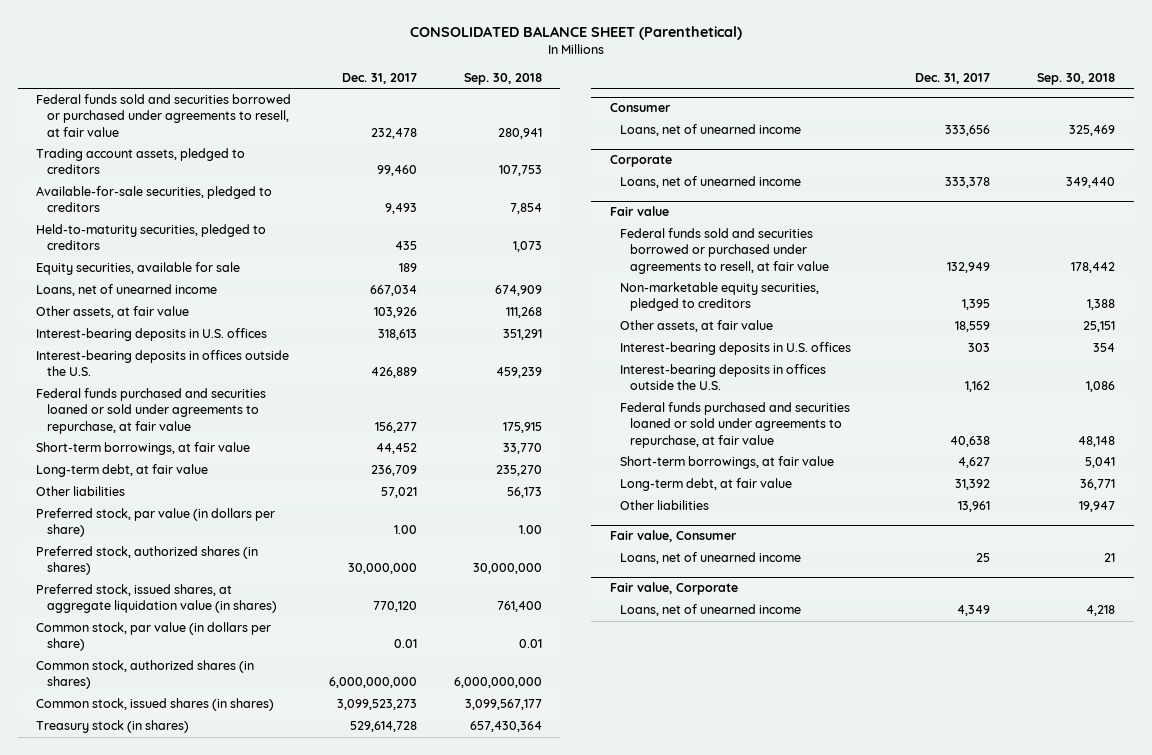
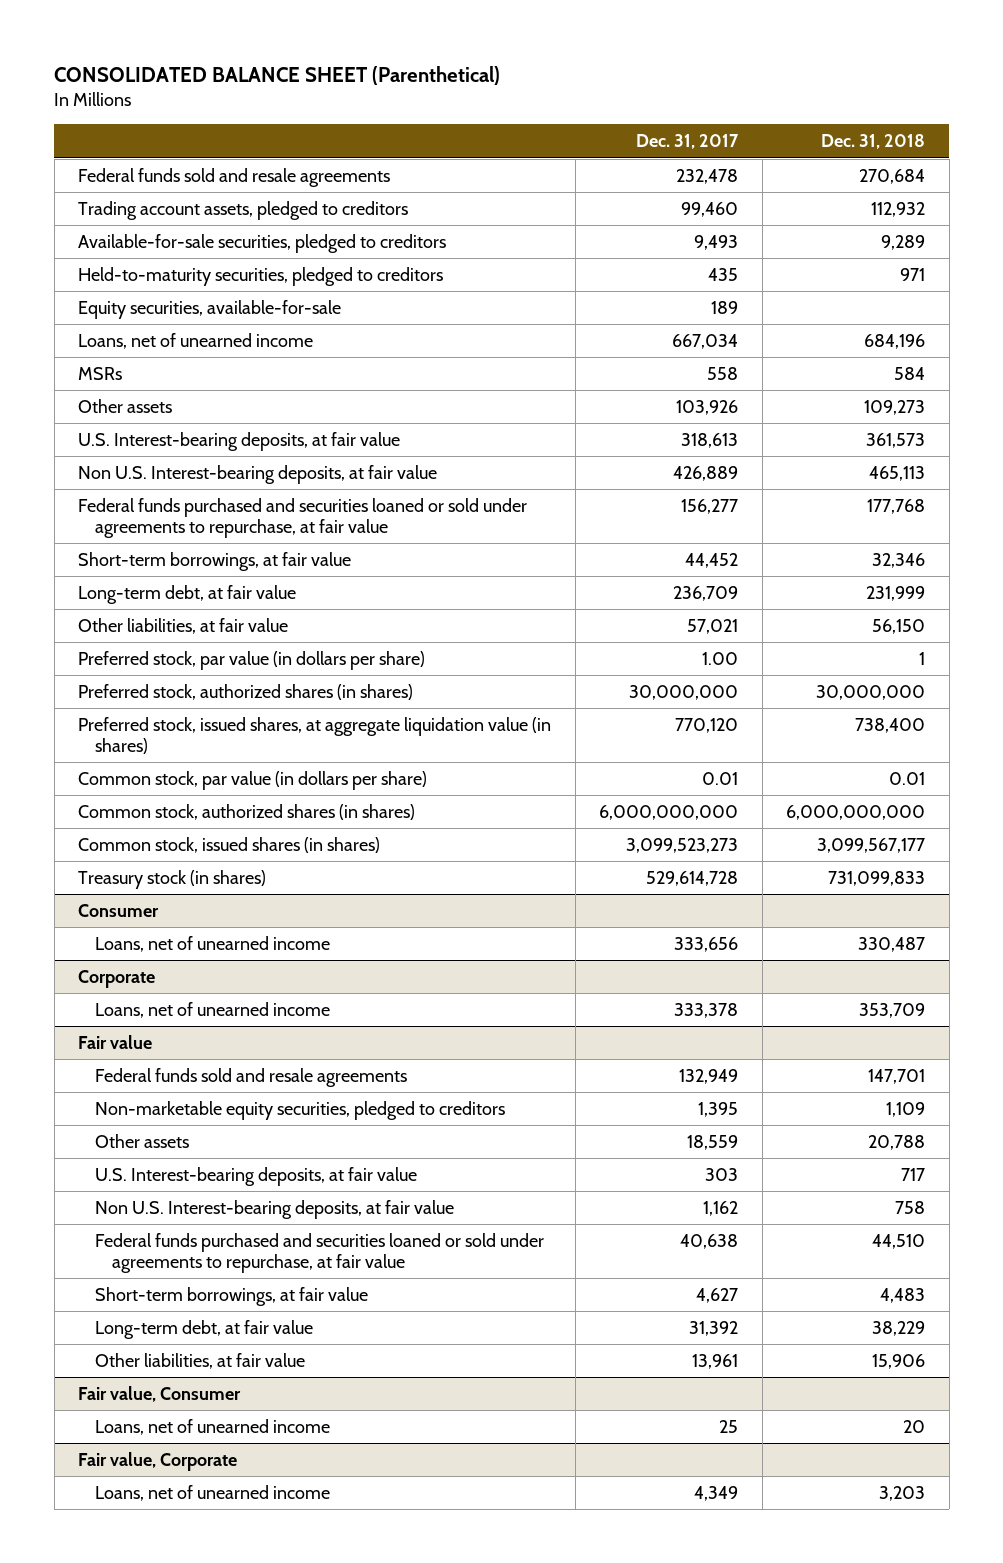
[463,72,542,85] Sep. 30, 2018 -> none
none -> [821,134,926,150] Dec. 31, 2018
[36,94,292,137] Federal funds sold and securities borrowed or purchased under agreements to resell, at fair value -> [78,167,391,187] Federal funds sold and resale agreements
[36,262,241,276] Equity securities, available for sale -> [78,299,342,319] Equity securities, available-for-sale
none -> [78,366,123,380] MSRs
[36,306,190,319] Other assets, at fair value -> [78,398,173,413] Other assets
[36,328,268,342] Interest-bearing deposits in U.S. offices -> [78,431,401,451] U.S. Interest-bearing deposits, at fair value
[36,350,290,377] Interest-bearing deposits in offices outside the U.S. -> [78,464,438,484] Non U.S. Interest-bearing deposits, at fair value
[36,486,126,497] Other liabilities -> [78,617,289,634] Other liabilities, at fair value
[619,228,829,274] Federal funds sold and securities borrowed or purchased under agreements to resell, at fair value -> [94,1067,407,1087] Federal funds sold and resale agreements
[619,320,773,333] Other assets, at fair value -> [94,1133,189,1148] Other assets
[619,342,851,356] Interest-bearing deposits in U.S. offices -> [94,1166,417,1186] U.S. Interest-bearing deposits, at fair value
[619,364,826,391] Interest-bearing deposits in offices outside the U.S. -> [94,1199,454,1219] Non U.S. Interest-bearing deposits, at fair value
[619,500,709,511] Other liabilities -> [94,1352,305,1369] Other liabilities, at fair value

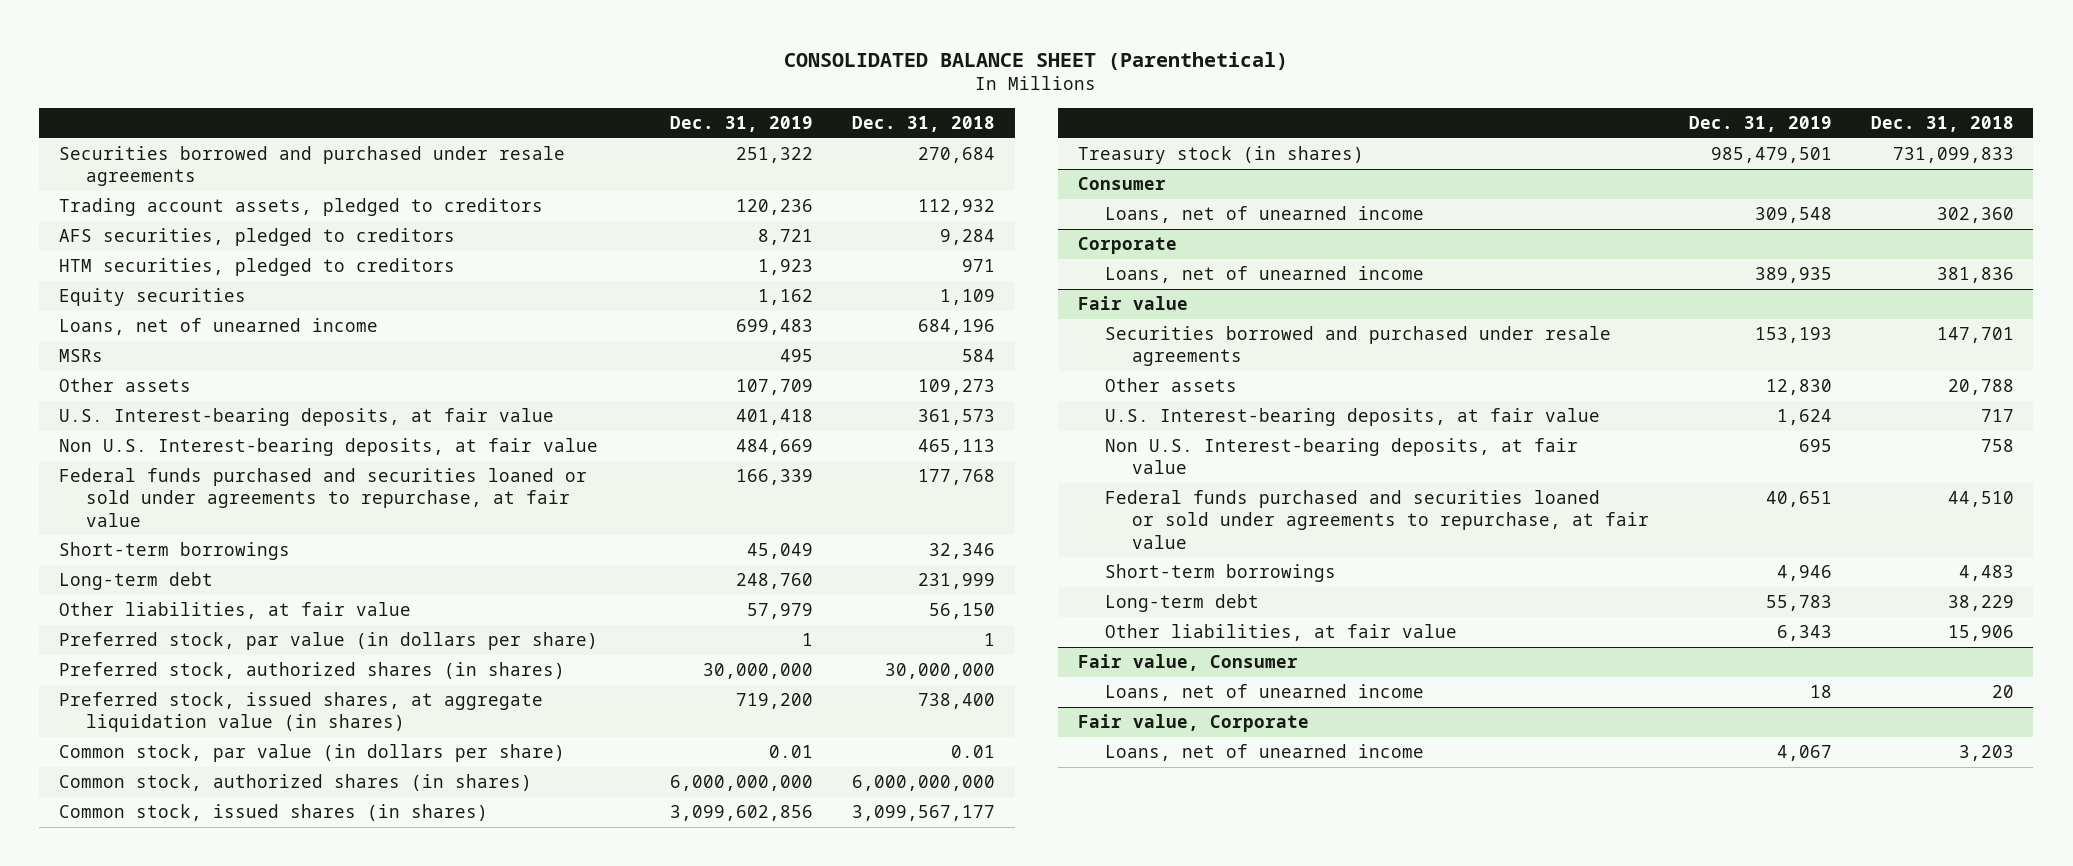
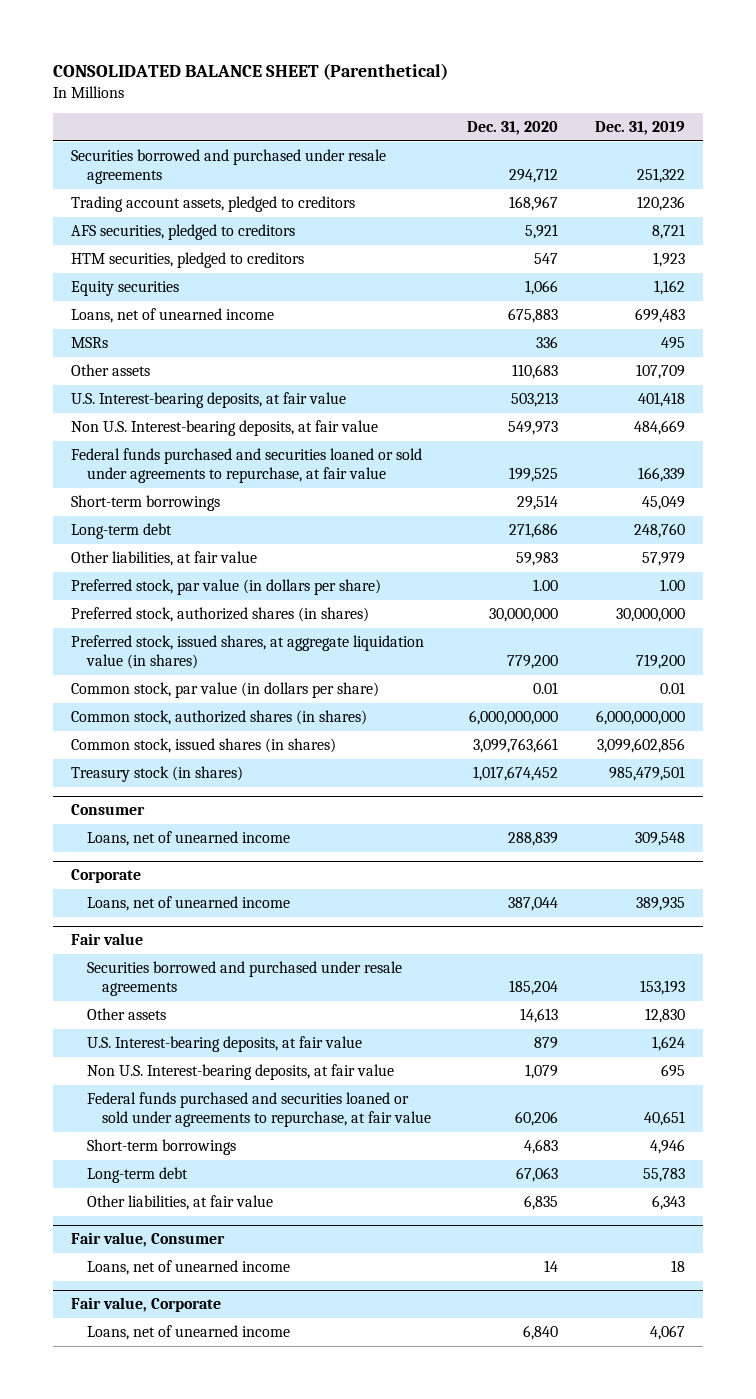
[851,115,995,132] Dec. 31, 2018 -> none
none -> [467,120,559,135] Dec. 31, 2020
[801,633,813,647] 1 -> [660,579,686,592] 1.00

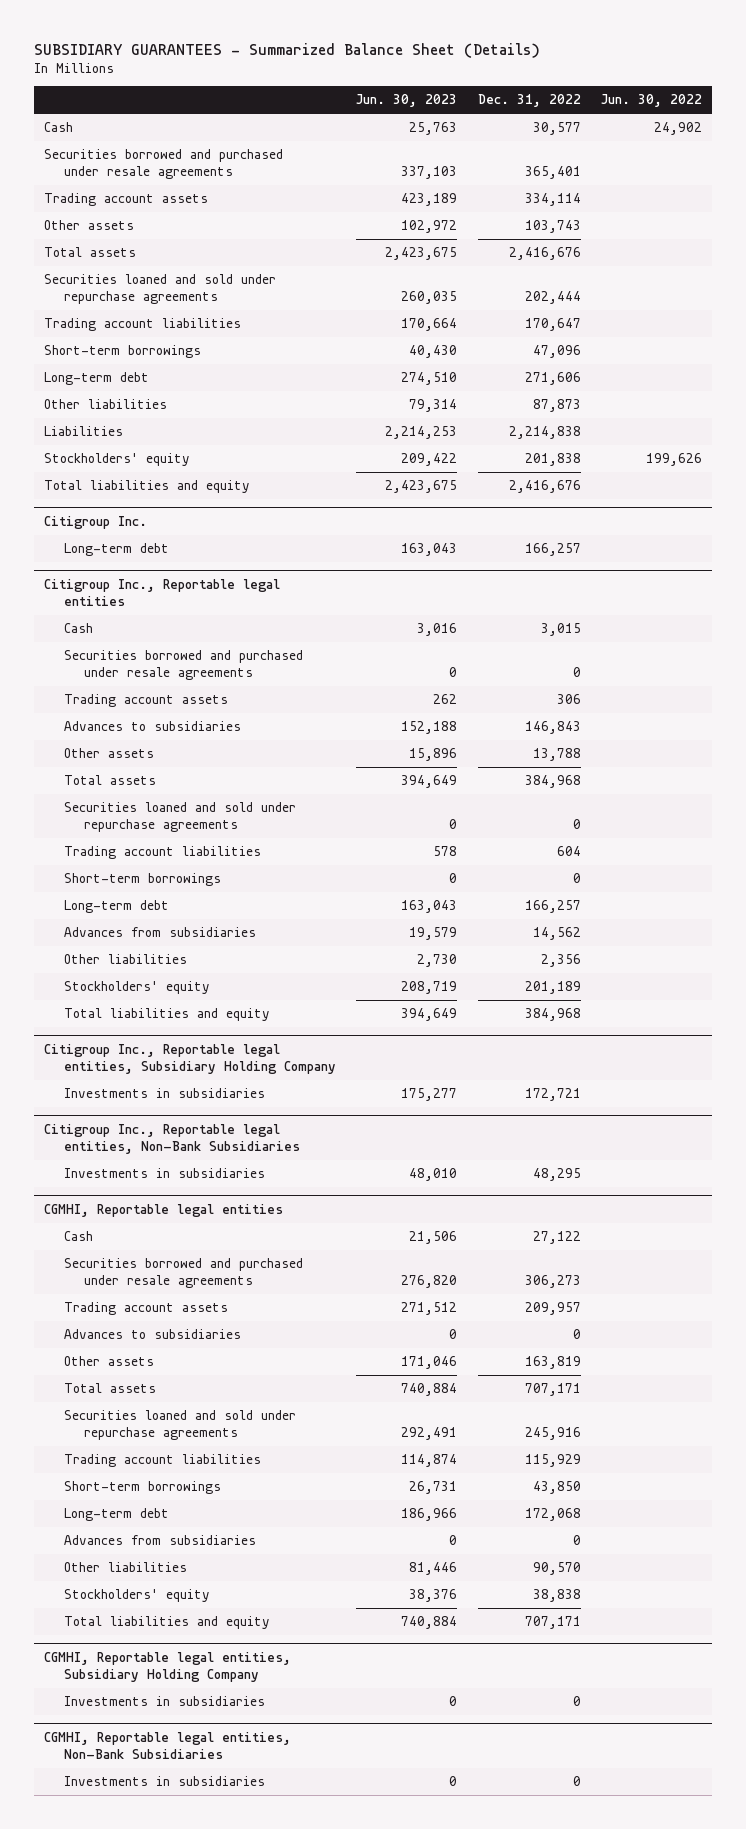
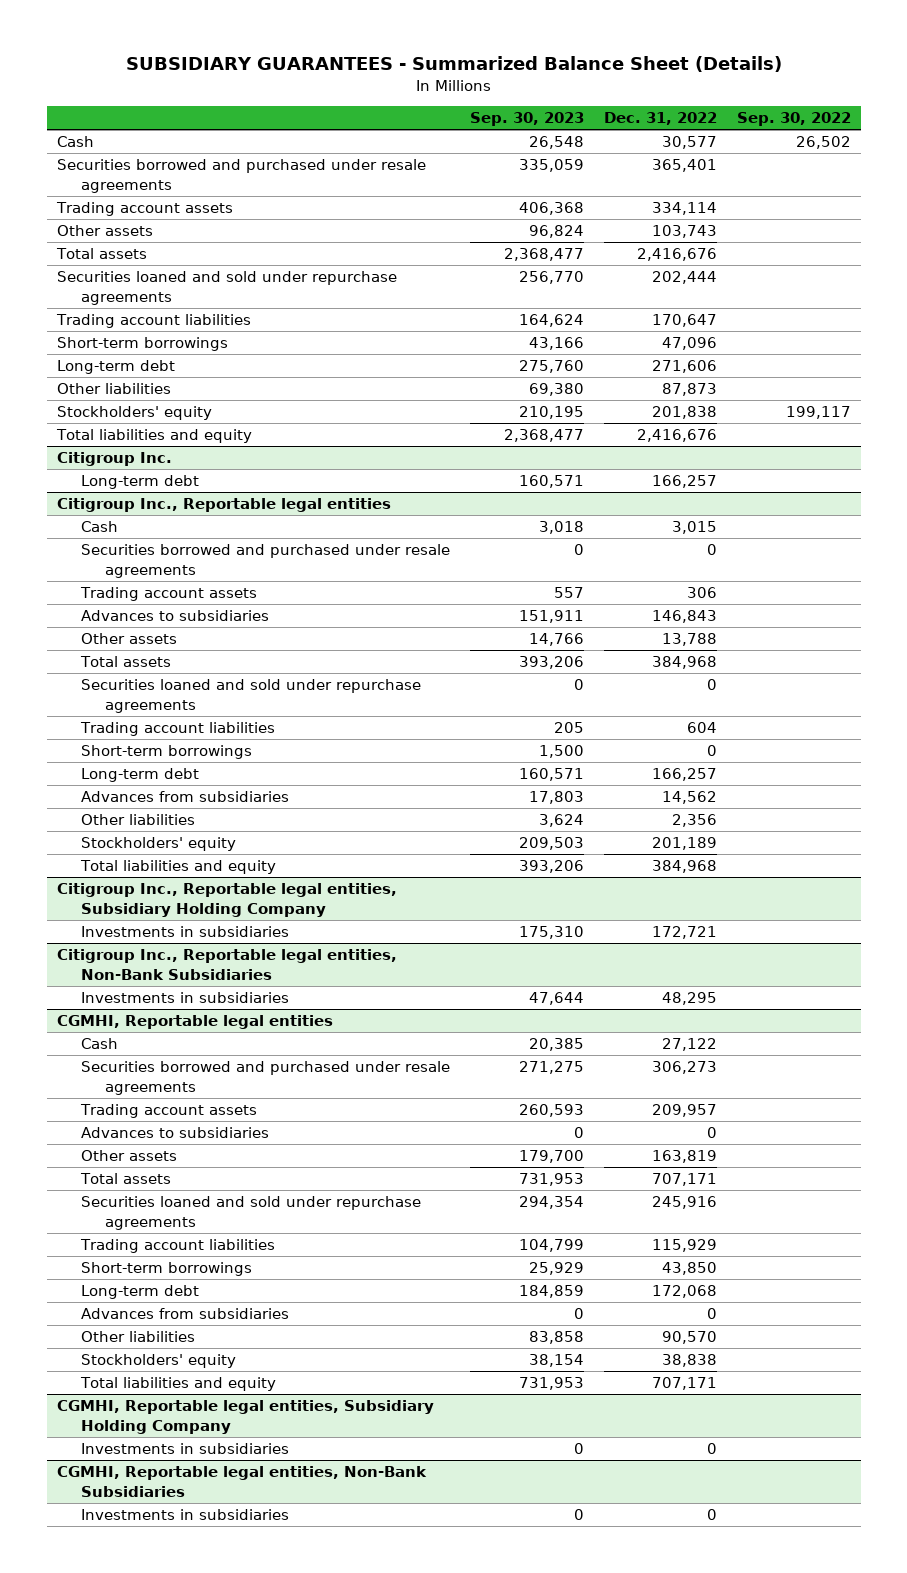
[356,94,458,108] Jun. 30, 2023 -> none
[601,94,703,108] Jun. 30, 2022 -> none
none -> [469,112,584,127] Sep. 30, 2023
none -> [736,112,851,127] Sep. 30, 2022
[44,426,124,437] Liabilities -> none

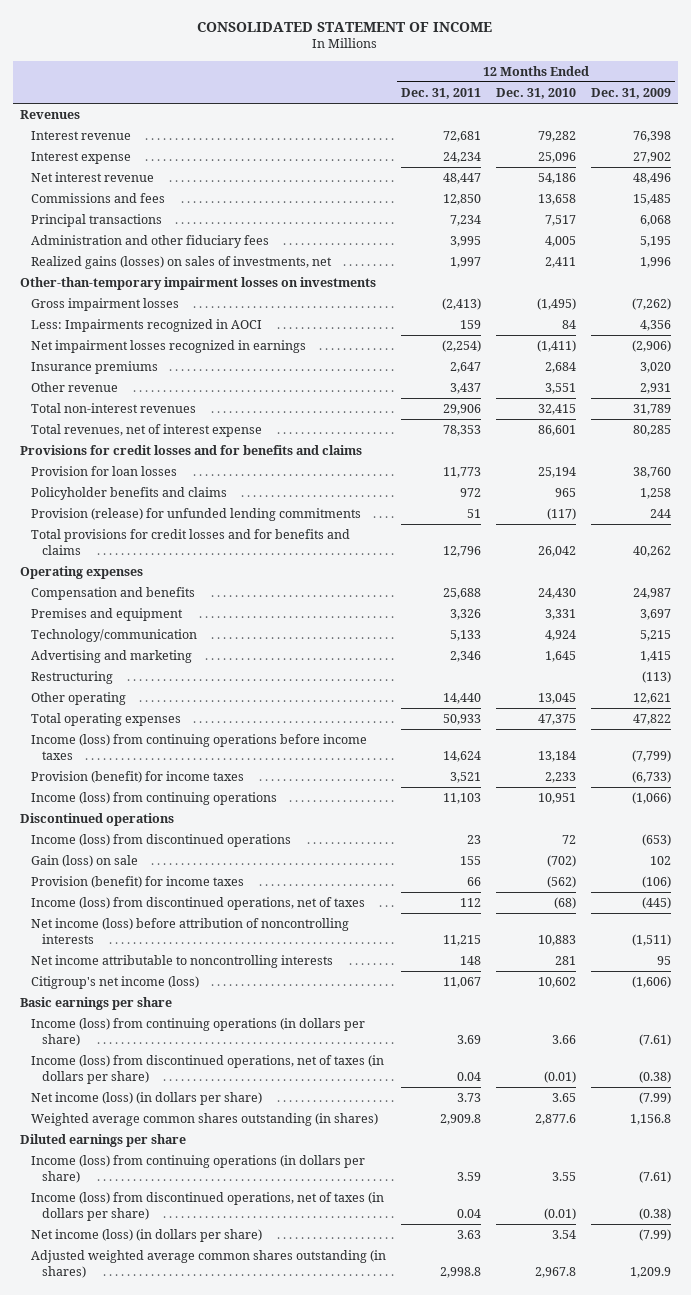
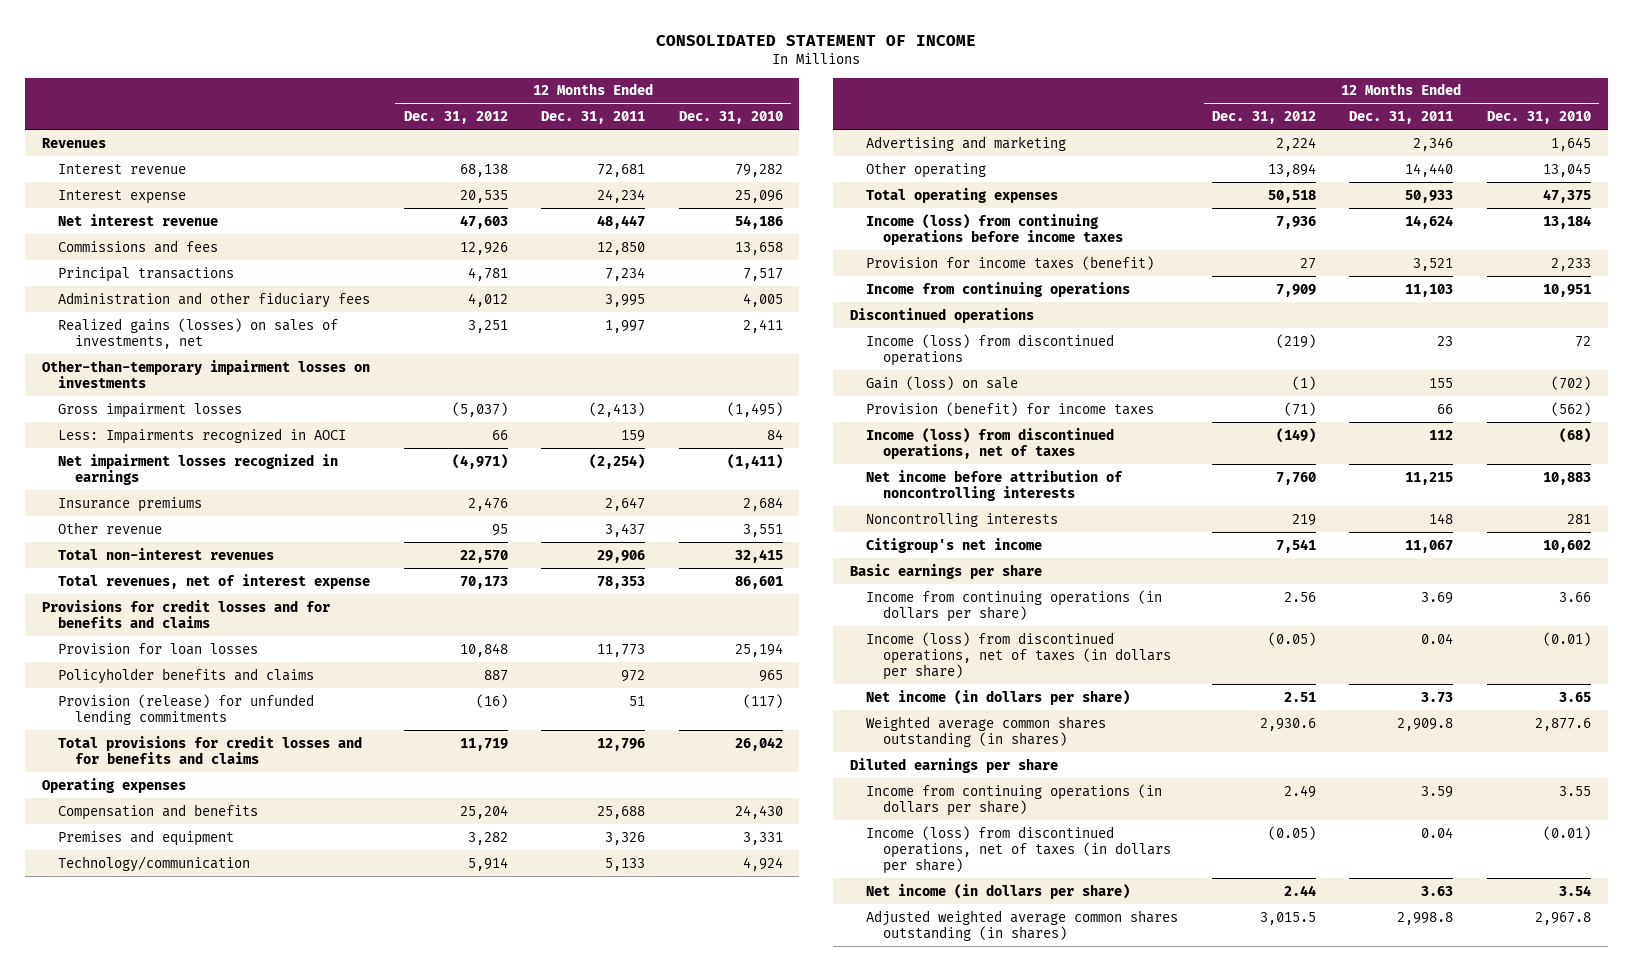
[590,88,671,100] Dec. 31, 2009 -> none
none -> [403,111,508,125] Dec. 31, 2012
[31,671,114,685] Restructuring -> none
[31,771,245,784] Provision (benefit) for income taxes -> [866,255,1155,270] Provision for income taxes (benefit)
[31,792,278,806] Income (loss) from continuing operations -> [866,281,1131,297] Income from continuing operations
[31,918,350,944] Net income (loss) before attribution of noncontrolling interests -> [866,469,1124,501] Net income before attribution of noncontrolling interests
[31,955,334,969] Net income attributable to noncontrolling interests -> [866,512,1059,527] Noncontrolling interests
[31,976,200,990] Citigroup's net income (loss) -> [866,537,1043,553] Citigroup's net income
[31,1018,366,1046] Income (loss) from continuing operations (in dollars per share) -> [866,589,1163,622] Income from continuing operations (in dollars per share)
[31,1092,263,1106] Net income (loss) (in dollars per share) -> [866,689,1131,705] Net income (in dollars per share)
[31,1155,366,1183] Income (loss) from continuing operations (in dollars per share) -> [866,783,1163,816] Income from continuing operations (in dollars per share)
[31,1229,263,1243] Net income (loss) (in dollars per share) -> [866,883,1131,899] Net income (in dollars per share)

